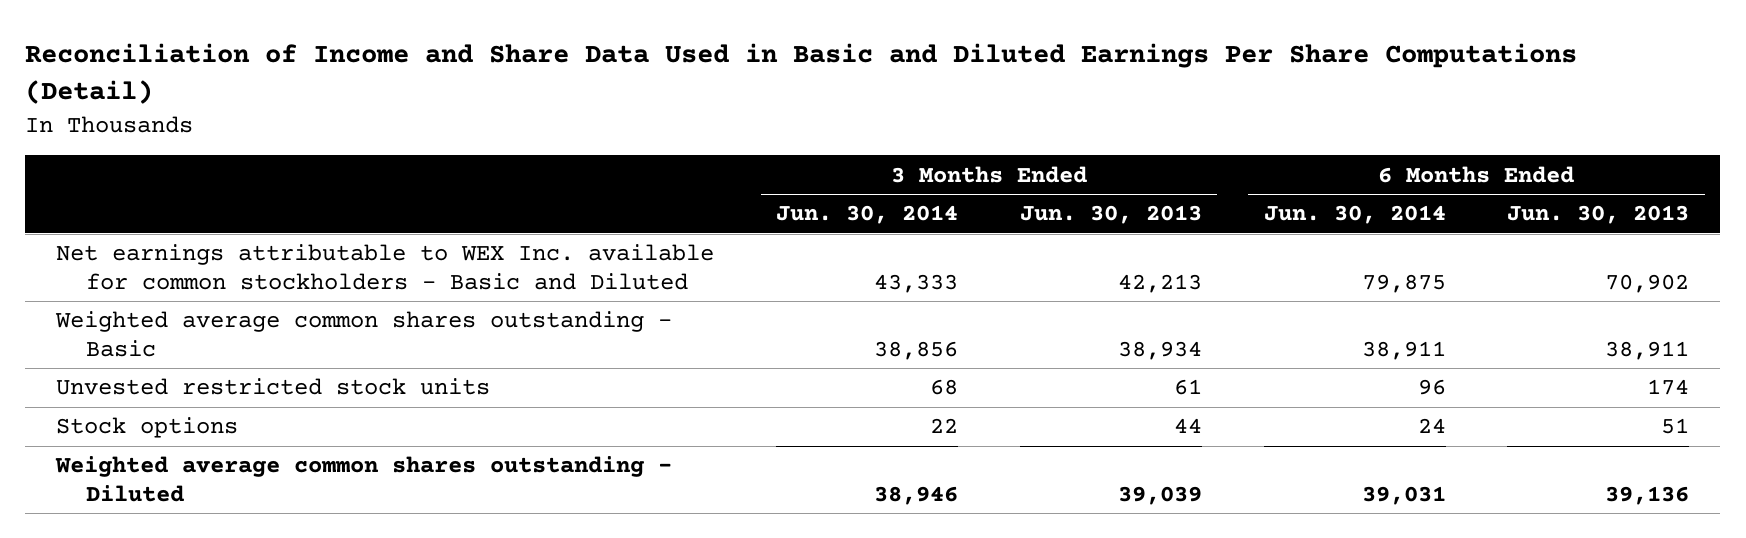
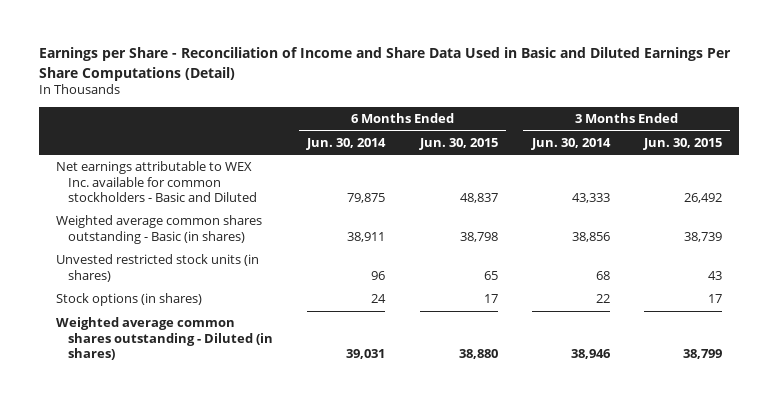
[25,43,1578,105] Reconciliation of Income and Share Data Used in Basic and Diluted Earnings Per Share Computations (Detail) -> [39,47,732,81] Earnings per Share - Reconciliation of Income and Share Data Used in Basic and Diluted Earnings Per Share Computations (Detail)
[1019,205,1202,225] Jun. 30, 2013 -> none
[1507,205,1690,225] Jun. 30, 2013 -> none
none -> [418,137,498,150] Jun. 30, 2015
none -> [642,137,722,150] Jun. 30, 2015
[55,311,673,357] Weighted average common shares outstanding - Basic -> [56,215,263,244] Weighted average common shares outstanding - Basic (in shares)
[56,378,491,396] Unvested restricted stock units -> [56,254,260,282] Unvested restricted stock units (in shares)
[56,417,239,439] Stock options -> [56,293,203,307] Stock options (in shares)
[55,456,673,502] Weighted average common shares outstanding - Diluted -> [56,317,274,360] Weighted average common shares outstanding - Diluted (in shares)

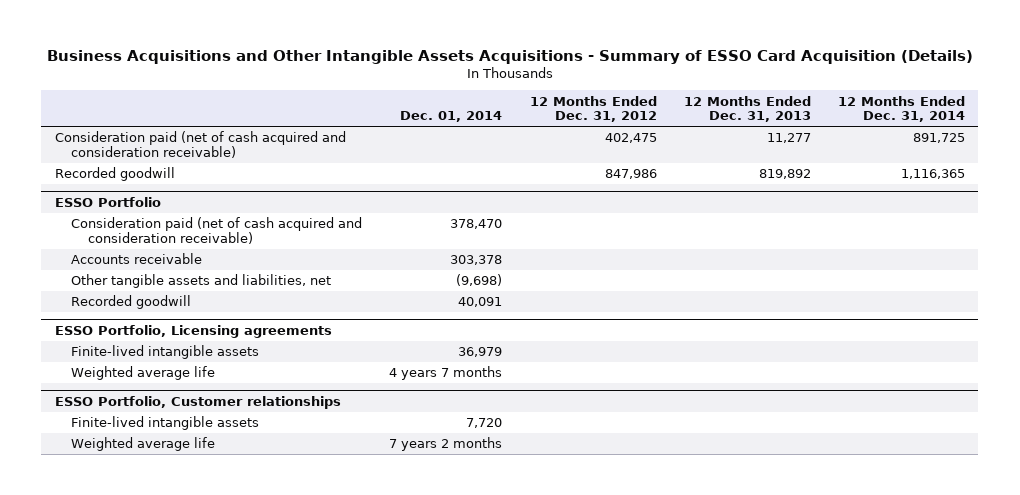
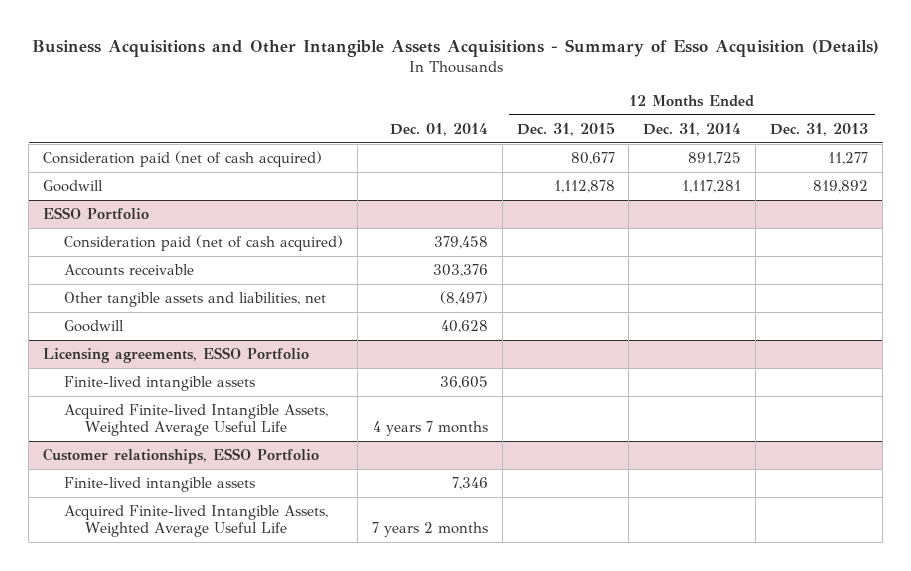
[46,49,973,64] Business Acquisitions and Other Intangible Assets Acquisitions - Summary of ESSO Card Acquisition (Details) -> [31,38,879,57] Business Acquisitions and Other Intangible Assets Acquisitions - Summary of Esso Acquisition (Details)
[529,95,657,123] 12 Months Ended Dec. 31, 2012 -> none
none -> [516,121,615,136] Dec. 31, 2015
[54,131,346,158] Consideration paid (net of cash acquired and consideration receivable) -> [43,151,323,168] Consideration paid (net of cash acquired)
[54,167,175,182] Recorded goodwill -> [43,180,104,193] Goodwill
[900,169,965,180] 1,116,365 -> [682,180,742,194] 1,117,281
[71,217,363,244] Consideration paid (net of cash acquired and consideration receivable) -> [63,235,343,252] Consideration paid (net of cash acquired)
[450,219,503,230] 378,470 -> [433,236,488,250] 379,458
[450,255,503,266] 303,378 -> [432,264,488,278] 303,376
[456,274,503,287] (9,698) -> [439,291,488,306] (8,497)
[71,295,192,310] Recorded goodwill -> [63,320,124,333] Goodwill
[458,297,503,308] 40,091 -> [440,320,488,334] 40,628
[54,324,332,338] ESSO Portfolio, Licensing agreements -> [43,347,310,364] Licensing agreements, ESSO Portfolio
[458,347,503,358] 36,979 -> [439,376,488,390] 36,605
[71,366,216,381] Weighted average life -> [63,404,328,437] Acquired Finite-lived Intangible Assets, Weighted Average Useful Life
[54,395,341,409] ESSO Portfolio, Customer relationships -> [43,448,320,465] Customer relationships, ESSO Portfolio
[466,418,503,429] 7,720 -> [451,477,488,491] 7,346
[71,437,216,452] Weighted average life -> [63,505,328,538] Acquired Finite-lived Intangible Assets, Weighted Average Useful Life

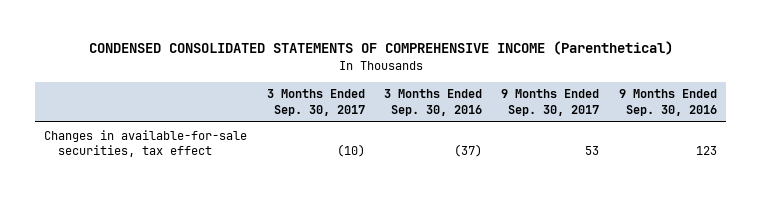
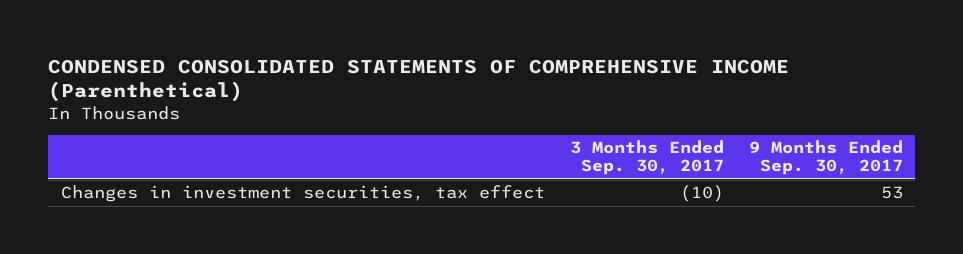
[384,89,483,116] 3 Months Ended Sep. 30, 2016 -> none
[618,89,717,116] 9 Months Ended Sep. 30, 2016 -> none
[44,129,248,157] Changes in available-for-sale securities, tax effect -> [60,185,545,203] Changes in investment securities, tax effect

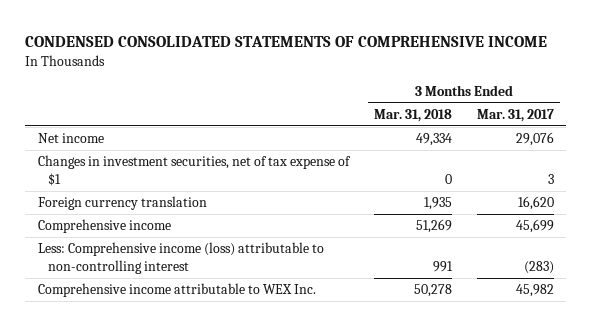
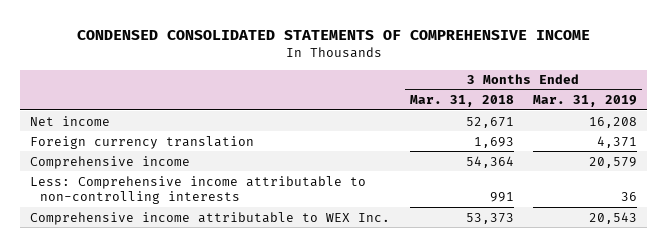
[476,108,554,122] Mar. 31, 2017 -> none
none -> [533,95,638,108] Mar. 31, 2019
[37,155,351,187] Changes in investment securities, net of tax expense of $1 -> none
[415,133,452,147] 49,334 -> [465,116,514,128] 52,671
[423,197,452,211] 1,935 -> [473,136,514,148] 1,693
[415,219,452,234] 51,269 -> [465,155,514,168] 54,364
[37,242,324,275] Less: Comprehensive income (loss) attributable to non-controlling interest -> [30,175,367,205] Less: Comprehensive income attributable to non-controlling interests
[413,284,452,298] 50,278 -> [465,212,514,224] 53,373

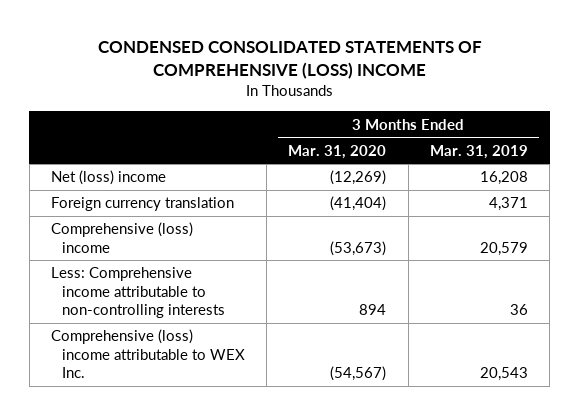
[76,29,590,40] CONDENSED CONSOLIDATED STATEMENTS OF COMPREHENSIVE INCOME -> [97,40,482,79] CONDENSED CONSOLIDATED STATEMENTS OF COMPREHENSIVE (LOSS) INCOME
[409,95,514,108] Mar. 31, 2018 -> none
none -> [288,144,387,159] Mar. 31, 2020
[30,115,111,126] Net income -> [51,170,167,186] Net (loss) income
[30,155,191,169] Comprehensive income -> [51,222,194,253] Comprehensive (loss) income
[30,211,391,225] Comprehensive income attributable to WEX Inc. -> [51,329,245,379] Comprehensive (loss) income attributable to WEX Inc.

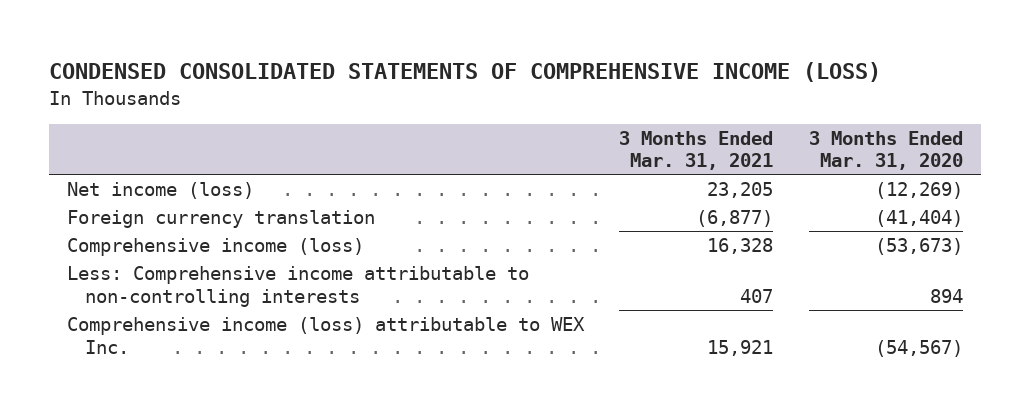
[97,40,482,79] CONDENSED CONSOLIDATED STATEMENTS OF COMPREHENSIVE (LOSS) INCOME -> [48,61,881,82] CONDENSED CONSOLIDATED STATEMENTS OF COMPREHENSIVE INCOME (LOSS)
[429,144,528,159] Mar. 31, 2019 -> none
none -> [619,130,774,171] 3 Months Ended Mar. 31, 2021
[51,170,167,186] Net (loss) income -> [66,182,254,200] Net income (loss)
[51,222,194,253] Comprehensive (loss) income -> [66,238,364,257] Comprehensive income (loss)
[51,329,245,379] Comprehensive (loss) income attributable to WEX Inc. -> [66,317,585,354] Comprehensive income (loss) attributable to WEX Inc.

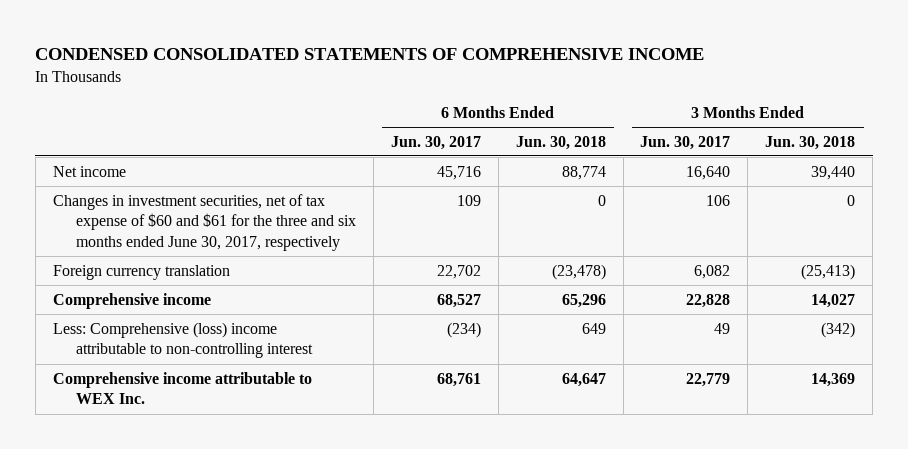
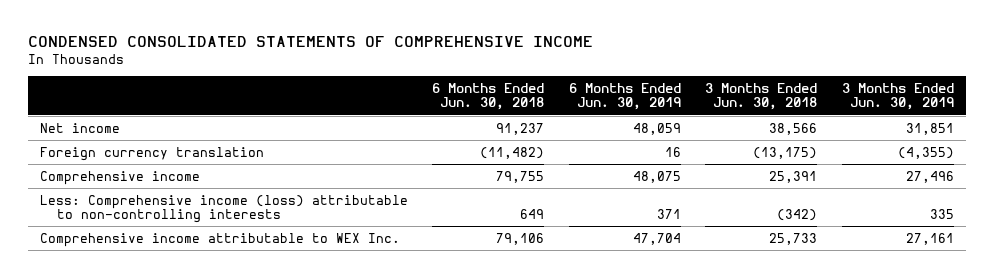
[390,135,481,150] Jun. 30, 2017 -> none
[640,135,731,150] Jun. 30, 2017 -> none
none -> [568,83,681,111] 6 Months Ended Jun. 30, 2019
none -> [841,83,954,111] 3 Months Ended Jun. 30, 2019
[52,193,357,252] Changes in investment securities, net of tax expense of $60 and $61 for the three and six months ended June 30, 2017, respectively -> none
[561,165,606,180] 88,774 -> [496,122,545,135] 91,237
[811,165,856,180] 39,440 -> [769,122,818,135] 38,566
[551,263,606,280] (23,478) -> [480,146,545,159] (11,482)
[801,263,856,280] (25,413) -> [753,146,818,159] (13,175)
[561,293,606,308] 65,296 -> [496,170,545,183] 79,755
[811,293,856,308] 14,027 -> [769,170,818,183] 25,391
[52,321,314,359] Less: Comprehensive (loss) income attributable to non-controlling interest -> [39,194,408,224] Less: Comprehensive income (loss) attributable to non-controlling interests
[561,372,606,387] 64,647 -> [496,232,545,245] 79,106
[811,372,856,387] 14,369 -> [769,232,818,245] 25,733

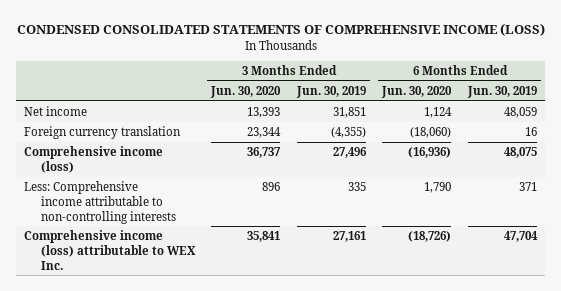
[27,36,593,48] CONDENSED CONSOLIDATED STATEMENTS OF COMPREHENSIVE INCOME -> [16,23,545,37] CONDENSED CONSOLIDATED STATEMENTS OF COMPREHENSIVE INCOME (LOSS)
[432,83,545,111] 6 Months Ended Jun. 30, 2018 -> none
[705,83,818,111] 3 Months Ended Jun. 30, 2018 -> none
none -> [210,85,282,98] Jun. 30, 2020
none -> [381,85,453,98] Jun. 30, 2020
[39,170,200,185] Comprehensive income -> [24,146,164,173] Comprehensive income (loss)
[39,194,408,224] Less: Comprehensive income (loss) attributable to non-controlling interests -> [24,181,176,224] Less: Comprehensive income attributable to non-controlling interests
[39,232,400,247] Comprehensive income attributable to WEX Inc. -> [24,230,196,270] Comprehensive income (loss) attributable to WEX Inc.

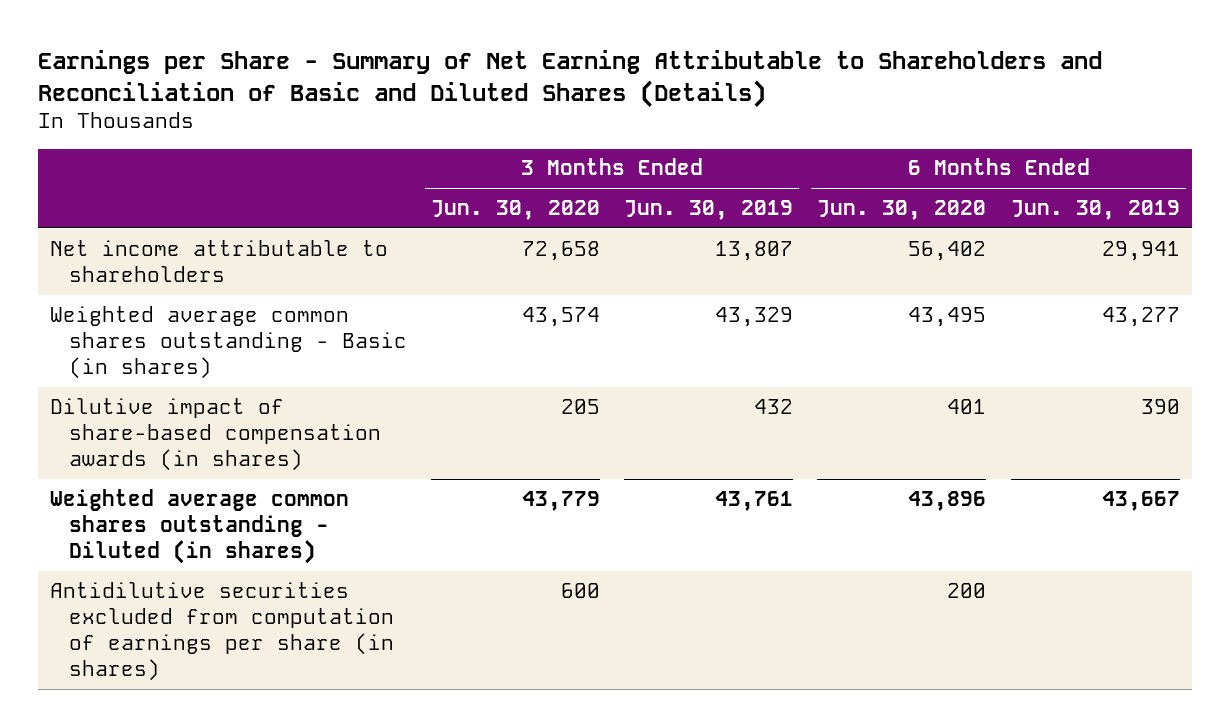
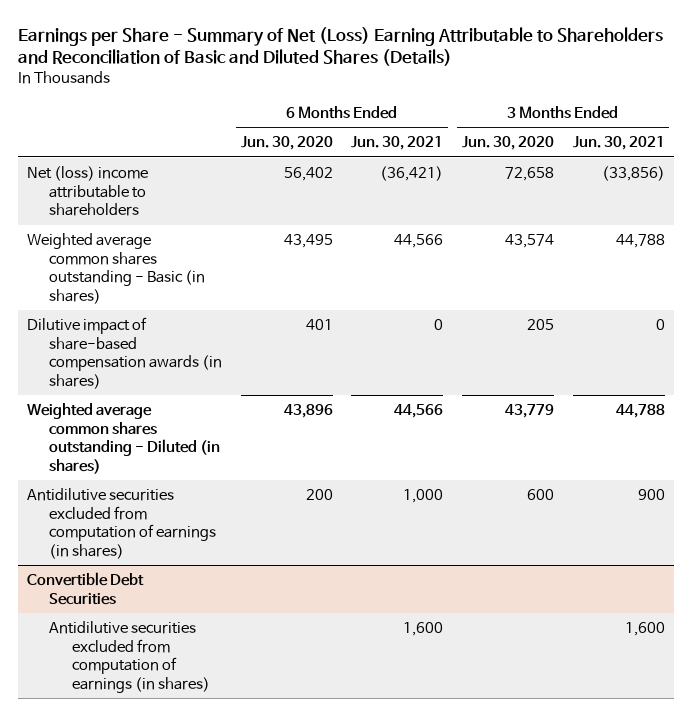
[37,50,1102,108] Earnings per Share - Summary of Net Earning Attributable to Shareholders and Reconciliation of Basic and Diluted Shares (Details) -> [17,26,663,67] Earnings per Share - Summary of Net (Loss) Earning Attributable to Shareholders and Reconciliation of Basic and Diluted Shares (Details)
[624,199,794,220] Jun. 30, 2019 -> none
[1010,199,1180,220] Jun. 30, 2019 -> none
none -> [351,136,444,151] Jun. 30, 2021
none -> [572,136,665,151] Jun. 30, 2021
[49,239,388,282] Net income attributable to shareholders -> [26,165,148,217] Net (loss) income attributable to shareholders
[49,581,394,682] Antidilutive securities excluded from computation of earnings per share (in shares) -> [26,487,217,559] Antidilutive securities excluded from computation of earnings (in shares)
none -> [26,571,144,605] Convertible Debt Securities
none -> [49,620,210,693] Antidilutive securities excluded from computation of earnings (in shares)

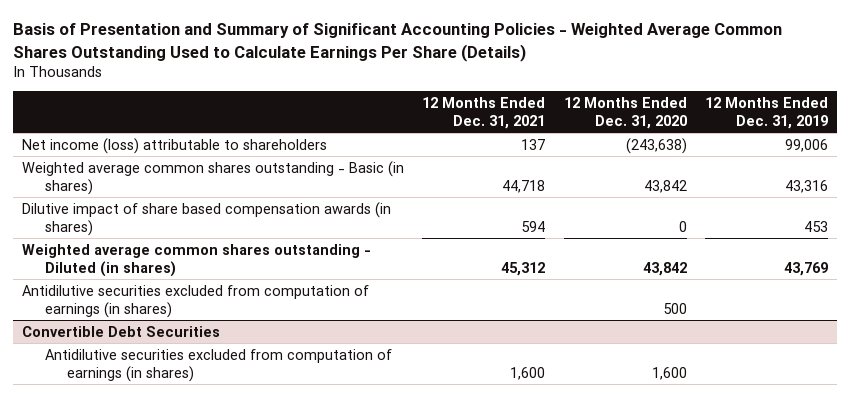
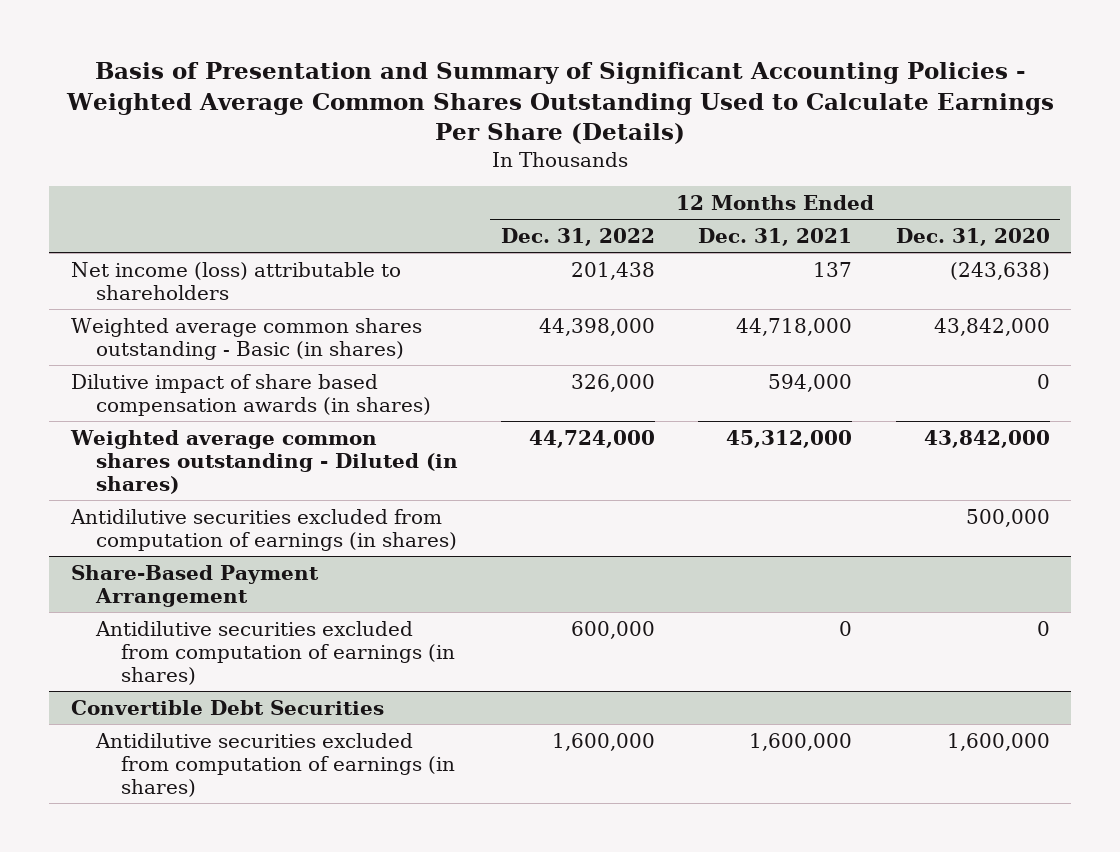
[704,96,828,129] 12 Months Ended Dec. 31, 2019 -> none
none -> [501,228,656,247] Dec. 31, 2022
[502,179,546,193] 44,718 -> [736,317,853,336] 44,718,000
[643,179,687,193] 43,842 -> [933,317,1050,336] 43,842,000
[521,220,546,232] 594 -> [768,373,853,392] 594,000
[501,261,546,276] 45,312 -> [726,429,853,448] 45,312,000
[642,261,687,276] 43,842 -> [923,429,1050,448] 43,842,000
[662,302,687,314] 500 -> [965,508,1050,527] 500,000
none -> [70,564,319,607] Share-Based Payment Arrangement
none -> [94,620,455,686] Antidilutive securities excluded from computation of earnings (in shares)
[510,366,546,380] 1,600 -> [749,732,853,751] 1,600,000
[651,366,687,380] 1,600 -> [946,732,1050,751] 1,600,000

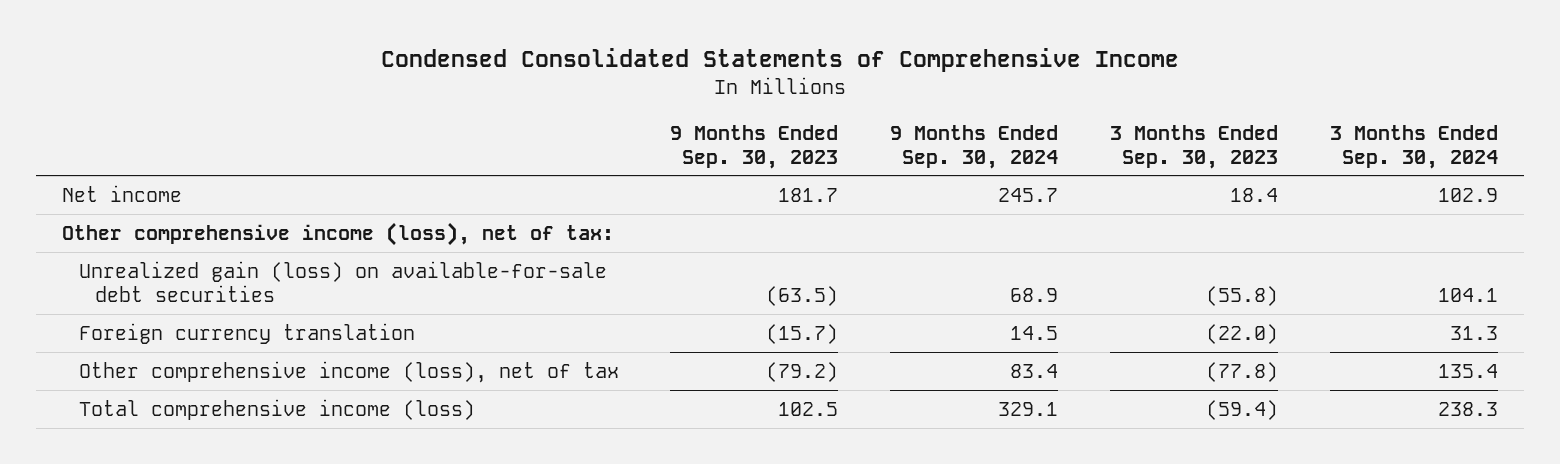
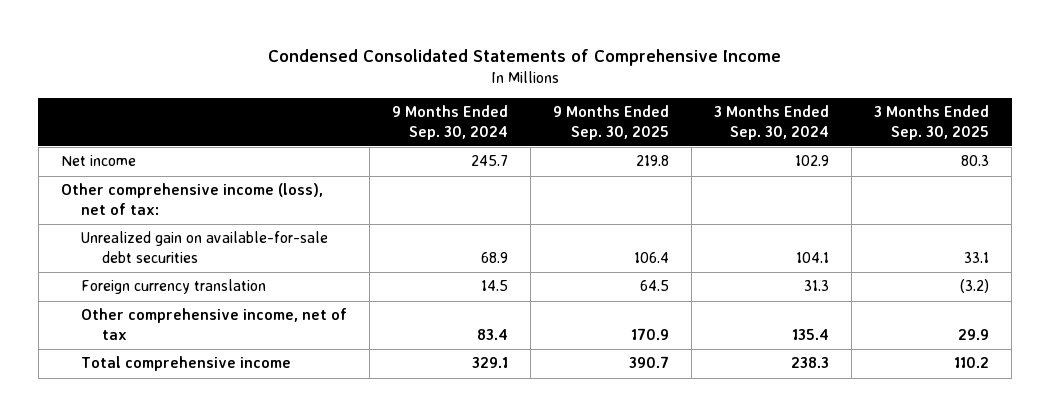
[670,124,839,169] 9 Months Ended Sep. 30, 2023 -> none
[1110,124,1279,169] 3 Months Ended Sep. 30, 2023 -> none
none -> [553,105,670,140] 9 Months Ended Sep. 30, 2025
none -> [874,105,990,140] 3 Months Ended Sep. 30, 2025
[78,260,607,302] Unrealized gain (loss) on available-for-sale debt securities -> [81,231,329,263] Unrealized gain on available-for-sale debt securities
[78,360,619,383] Other comprehensive income (loss), net of tax -> [81,308,348,340] Other comprehensive income, net of tax
[78,398,475,420] Total comprehensive income (loss) -> [81,356,292,372] Total comprehensive income

